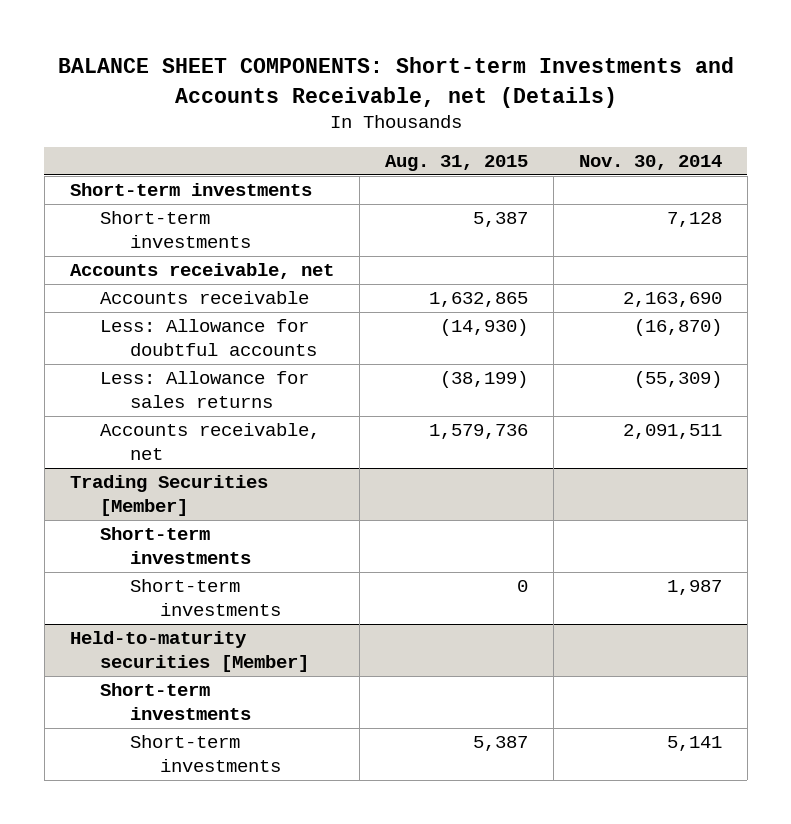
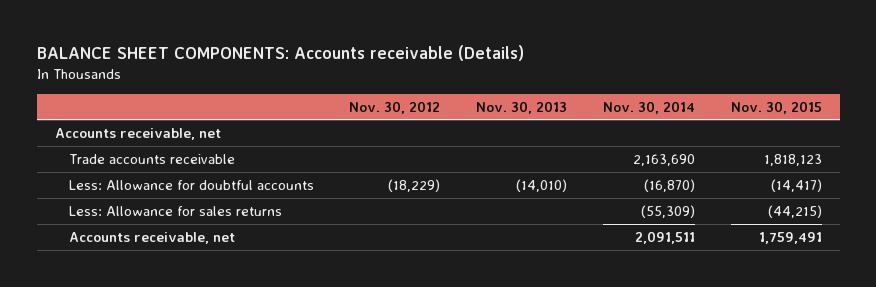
[57,57,734,108] BALANCE SHEET COMPONENTS: Short-term Investments and Accounts Receivable, net (Details) -> [36,45,524,62] BALANCE SHEET COMPONENTS: Accounts receivable (Details)
[384,154,528,171] Aug. 31, 2015 -> none
none -> [349,100,441,114] Nov. 30, 2012
none -> [476,100,568,114] Nov. 30, 2013
none -> [730,100,822,114] Nov. 30, 2015
[69,183,312,197] Short-term investments -> none
[99,211,251,248] Short-term investments -> none
[99,291,309,305] Accounts receivable -> [68,153,235,164] Trade accounts receivable
[69,475,268,516] Trading Securities [Member] -> none
[99,527,251,564] Short-term investments -> none
[129,579,281,616] Short-term investments -> none
[69,631,309,672] Held-to-maturity securities [Member] -> none
[99,683,251,720] Short-term investments -> none
[129,735,281,772] Short-term investments -> none

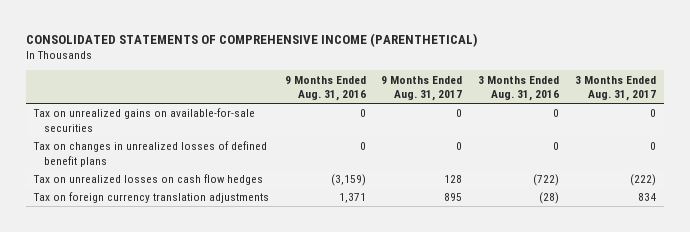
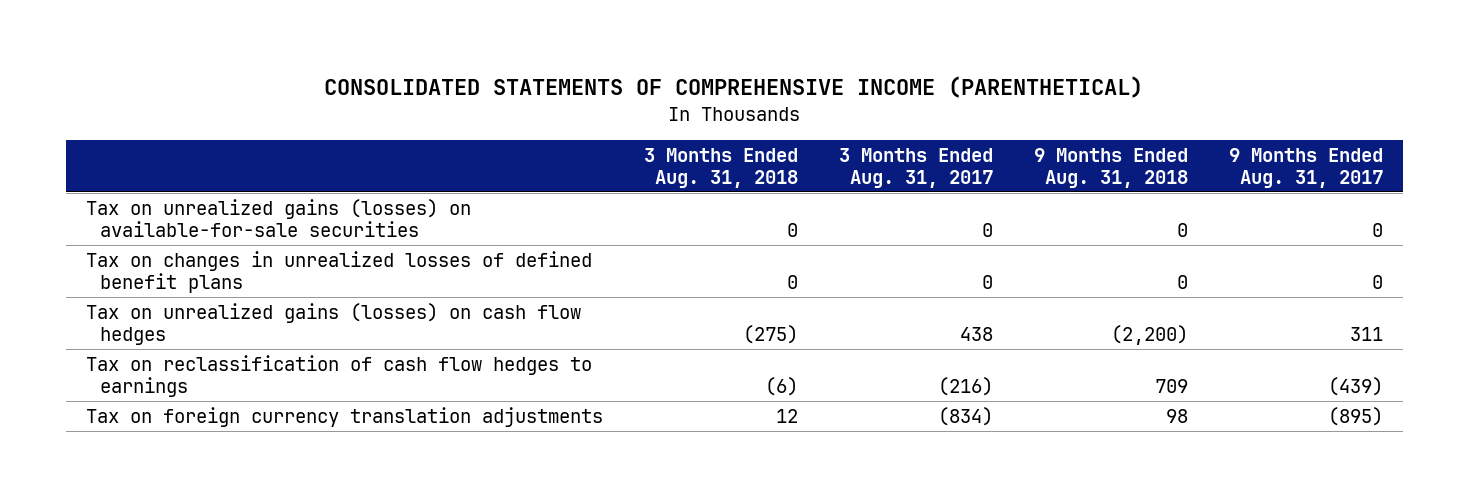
[284,75,366,102] 9 Months Ended Aug. 31, 2016 -> none
[478,75,560,102] 3 Months Ended Aug. 31, 2016 -> none
none -> [644,147,799,188] 3 Months Ended Aug. 31, 2018
none -> [1033,147,1188,188] 9 Months Ended Aug. 31, 2018
[32,108,255,132] Tax on unrealized gains on available-for-sale securities -> [86,199,472,237] Tax on unrealized gains (losses) on available-for-sale securities
[32,174,263,186] Tax on unrealized losses on cash flow hedges -> [86,303,582,345] Tax on unrealized gains (losses) on cash flow hedges
[444,175,463,184] 128 -> [1349,326,1383,341] 311
[629,174,656,187] (222) -> [959,326,993,341] 438
none -> [86,355,593,397] Tax on reclassification of cash flow hedges to earnings
[444,193,463,202] 895 -> [1327,407,1383,427] (895)
[637,193,656,202] 834 -> [937,407,993,427] (834)

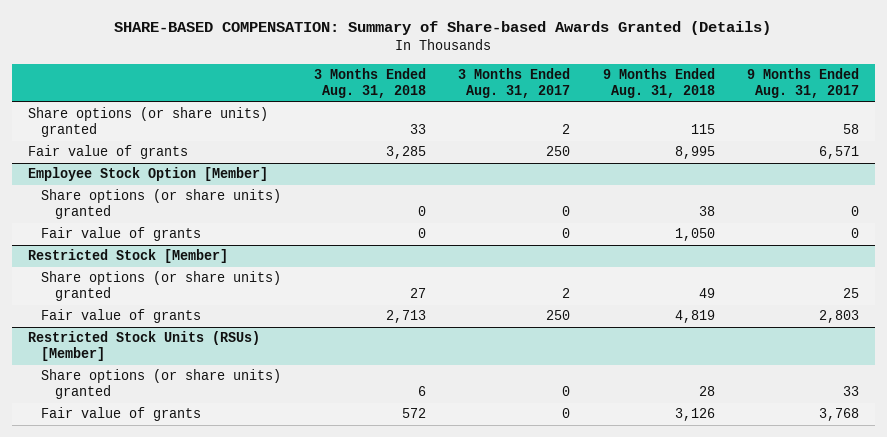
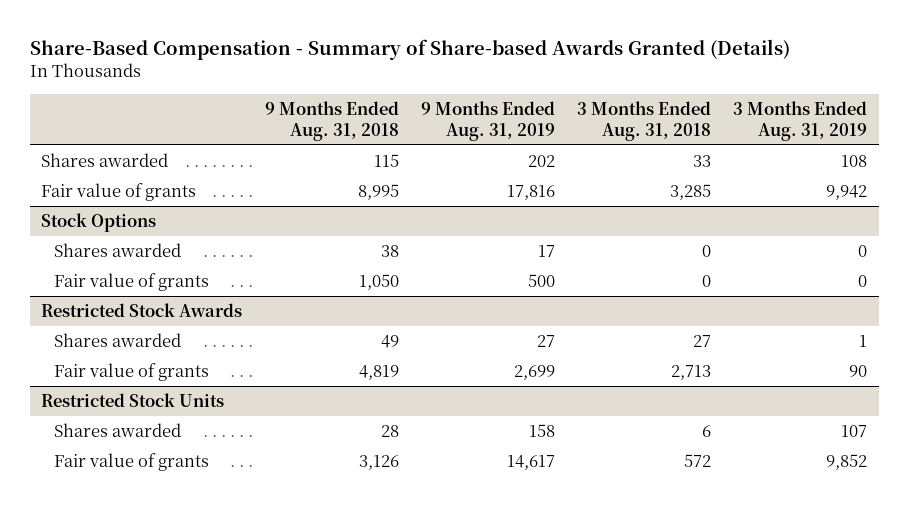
[114,21,772,36] SHARE-BASED COMPENSATION: Summary of Share-based Awards Granted (Details) -> [30,39,791,61] Share-Based Compensation - Summary of Share-based Awards Granted (Details)
[458,68,571,99] 3 Months Ended Aug. 31, 2017 -> none
[747,68,860,99] 9 Months Ended Aug. 31, 2017 -> none
none -> [420,100,555,141] 9 Months Ended Aug. 31, 2019
none -> [733,100,868,141] 3 Months Ended Aug. 31, 2019
[27,107,268,138] Share options (or share units) granted -> [41,152,169,167] Shares awarded
[27,167,268,182] Employee Stock Option [Member] -> [41,212,157,232] Stock Options
[41,189,282,220] Share options (or share units) granted -> [53,242,181,257] Shares awarded
[27,249,228,264] Restricted Stock [Member] -> [41,302,243,317] Restricted Stock Awards
[41,271,282,302] Share options (or share units) granted -> [53,332,181,347] Shares awarded
[27,331,260,362] Restricted Stock Units (RSUs) [Member] -> [41,392,225,407] Restricted Stock Units
[41,369,282,400] Share options (or share units) granted -> [53,422,181,437] Shares awarded

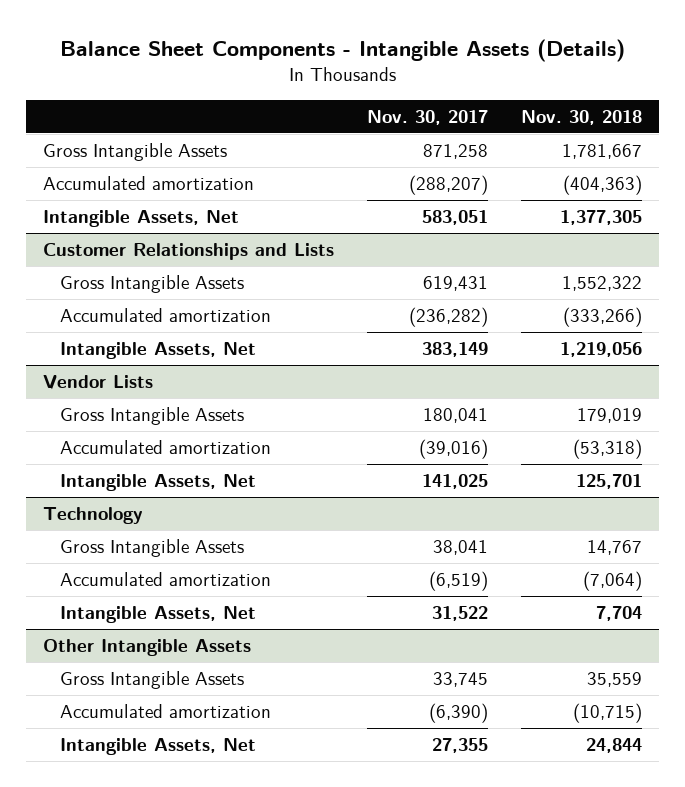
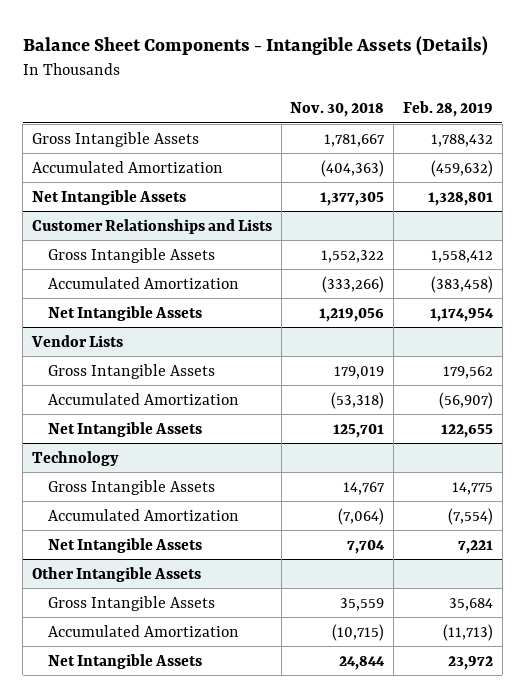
[367,109,489,125] Nov. 30, 2017 -> none
none -> [402,101,493,118] Feb. 28, 2019
[42,175,254,190] Accumulated amortization -> [31,160,223,173] Accumulated Amortization
[42,209,239,227] Intangible Assets, Net -> [31,189,186,205] Net Intangible Assets
[60,307,272,322] Accumulated amortization -> [48,276,240,289] Accumulated Amortization
[60,341,257,359] Intangible Assets, Net -> [48,305,203,321] Net Intangible Assets
[60,439,272,454] Accumulated amortization -> [48,392,240,405] Accumulated Amortization
[60,473,257,491] Intangible Assets, Net -> [48,421,203,437] Net Intangible Assets
[60,571,272,586] Accumulated amortization -> [48,508,240,521] Accumulated Amortization
[60,605,257,623] Intangible Assets, Net -> [48,537,203,553] Net Intangible Assets
[60,703,272,718] Accumulated amortization -> [48,624,240,637] Accumulated Amortization
[60,737,257,755] Intangible Assets, Net -> [48,653,203,669] Net Intangible Assets

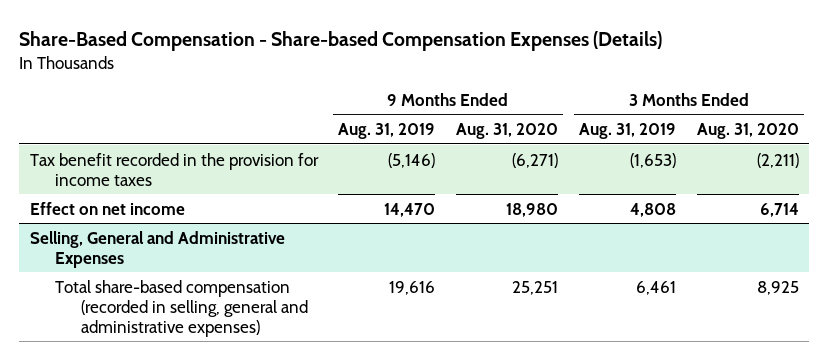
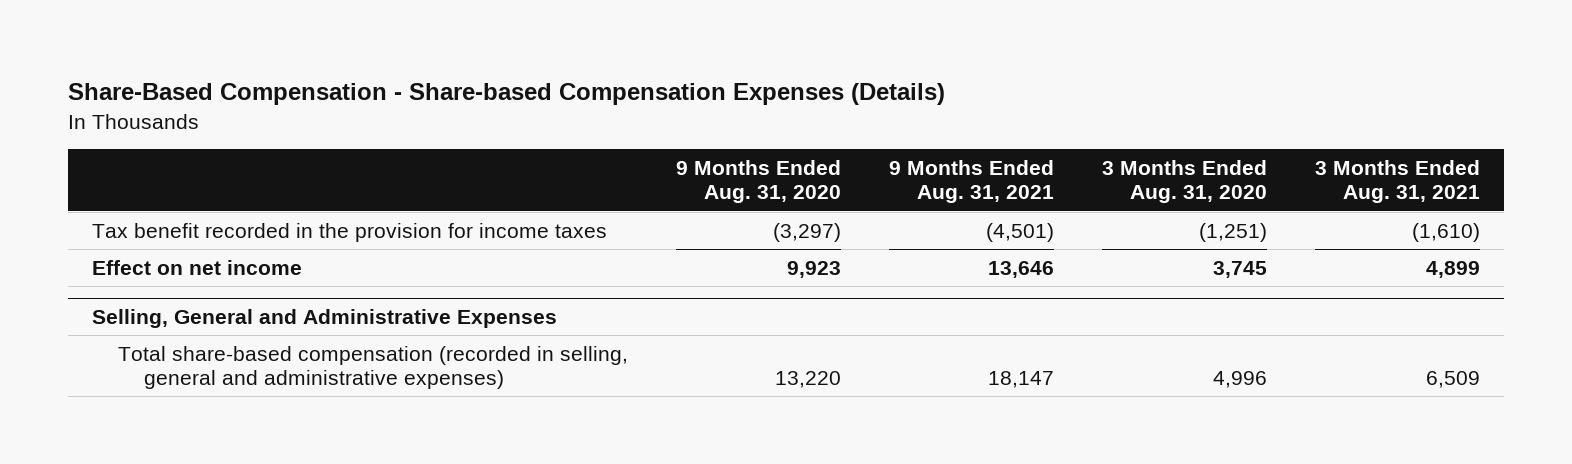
[338,123,436,140] Aug. 31, 2019 -> none
[578,123,676,140] Aug. 31, 2019 -> none
none -> [888,160,1054,204] 9 Months Ended Aug. 31, 2021
none -> [1314,160,1480,204] 3 Months Ended Aug. 31, 2021
[512,152,559,168] (6,271) -> [773,222,842,242] (3,297)
[756,152,799,168] (2,211) -> [1198,222,1267,242] (1,251)
[506,202,559,217] 18,980 -> [787,260,842,278] 9,923
[759,202,799,217] 6,714 -> [1212,260,1267,278] 3,745
[512,280,559,295] 25,251 -> [775,370,842,388] 13,220
[756,280,799,295] 8,925 -> [1212,370,1267,388] 4,996

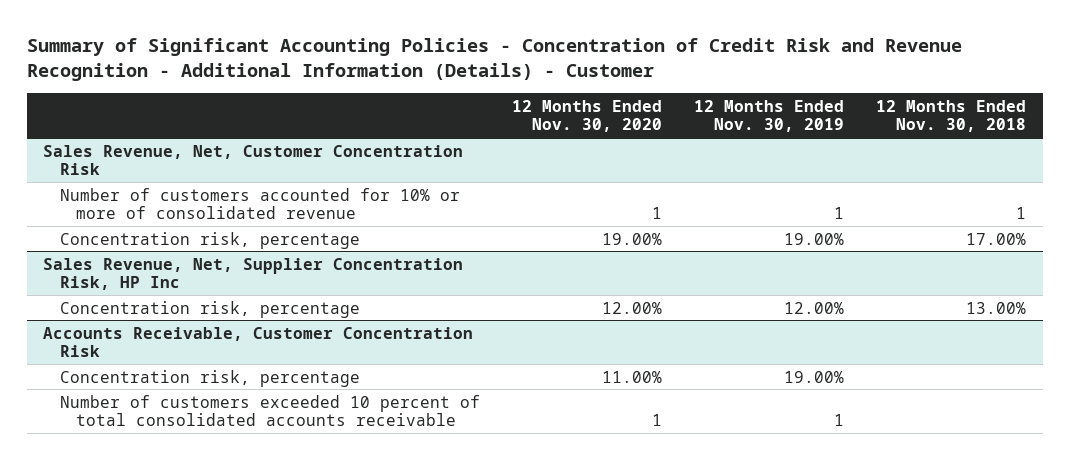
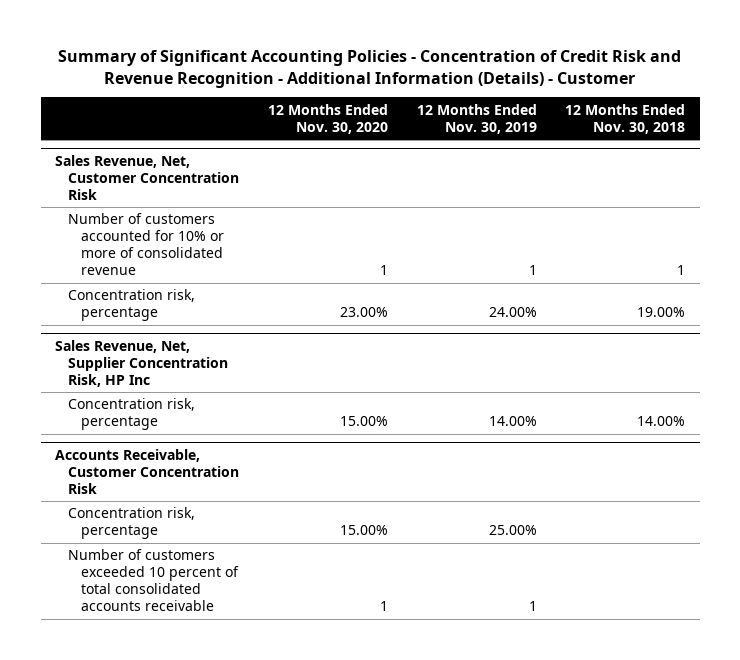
[601,232,662,245] 19.00% -> [339,307,388,318] 23.00%
[784,232,845,245] 19.00% -> [488,307,537,318] 24.00%
[966,232,1027,245] 17.00% -> [637,307,686,318] 19.00%
[601,301,662,314] 12.00% -> [339,416,388,427] 15.00%
[784,301,845,314] 12.00% -> [488,416,537,427] 14.00%
[966,301,1027,314] 13.00% -> [637,416,686,427] 14.00%
[601,370,662,383] 11.00% -> [339,525,388,536] 15.00%
[784,370,845,383] 19.00% -> [488,525,537,536] 25.00%

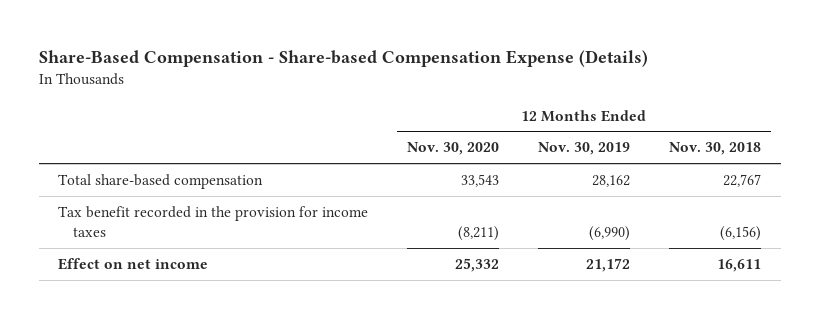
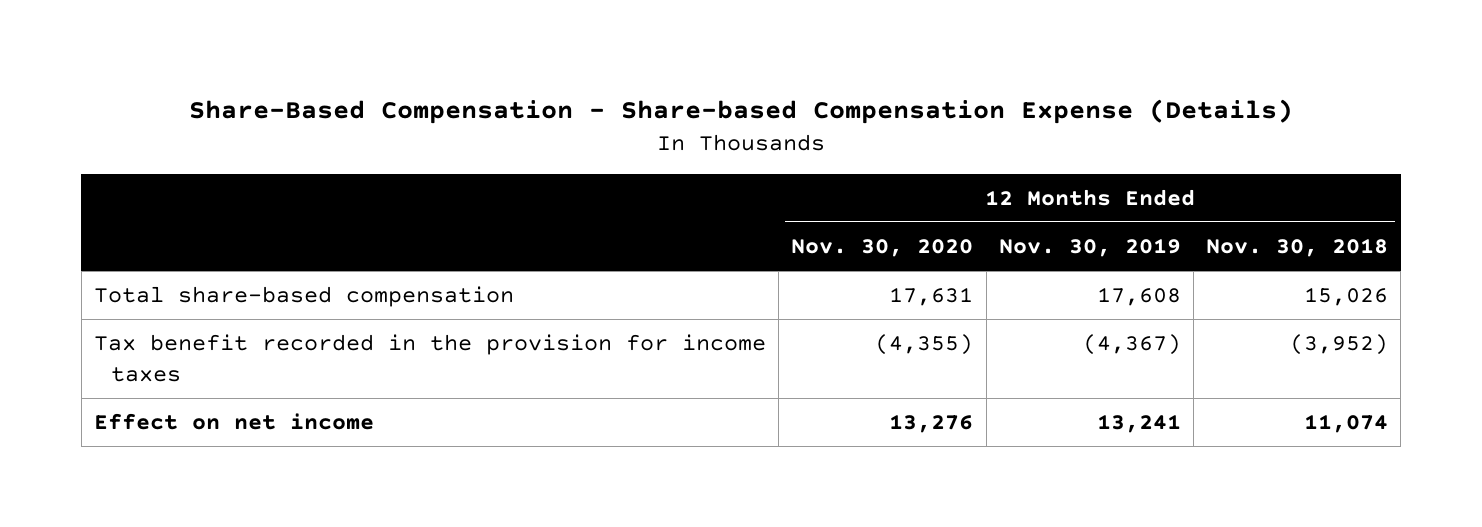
[461,173,500,187] 33,543 -> [889,287,974,307] 17,631
[592,174,631,187] 28,162 -> [1096,287,1181,307] 17,608
[723,173,762,187] 22,767 -> [1304,287,1389,307] 15,026
[458,226,500,242] (8,211) -> [875,334,974,356] (4,355)
[589,226,631,242] (6,990) -> [1082,334,1181,356] (4,367)
[720,226,762,242] (6,156) -> [1290,334,1389,356] (3,952)
[455,257,500,272] 25,332 -> [889,414,974,434] 13,276
[586,257,631,272] 21,172 -> [1096,414,1181,434] 13,241
[717,258,762,272] 16,611 -> [1304,414,1389,434] 11,074

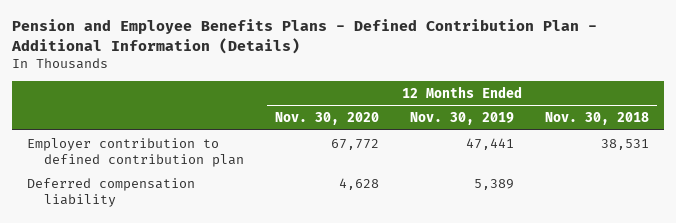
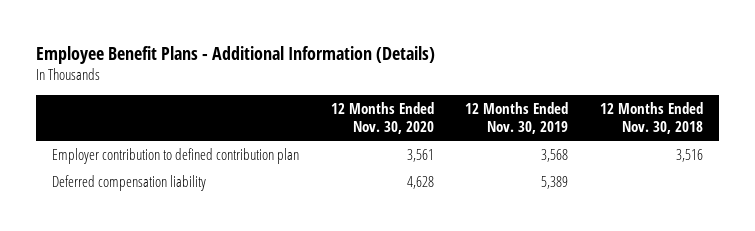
[10,19,597,55] Pension and Employee Benefits Plans - Defined Contribution Plan - Additional Information (Details) -> [36,45,436,64] Employee Benefit Plans - Additional Information (Details)
[330,138,379,150] 67,772 -> [406,149,434,163] 3,561
[465,137,514,150] 47,441 -> [541,149,569,163] 3,568
[600,138,649,150] 38,531 -> [676,149,704,163] 3,516

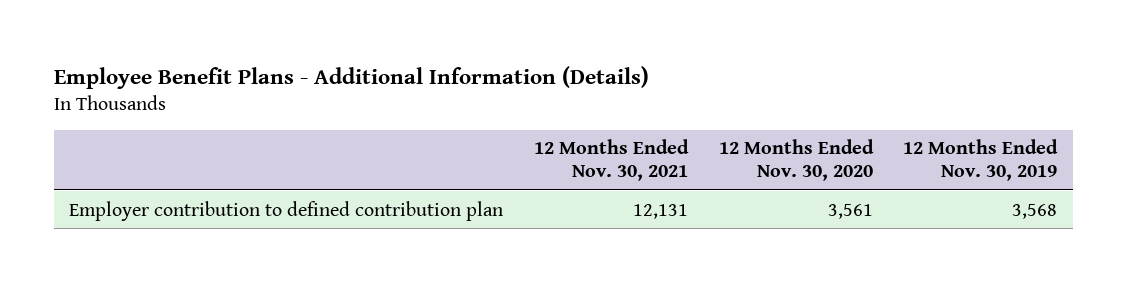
[600,102,704,134] 12 Months Ended Nov. 30, 2018 -> none
none -> [534,139,690,182] 12 Months Ended Nov. 30, 2021
[52,175,207,192] Deferred compensation liability -> none

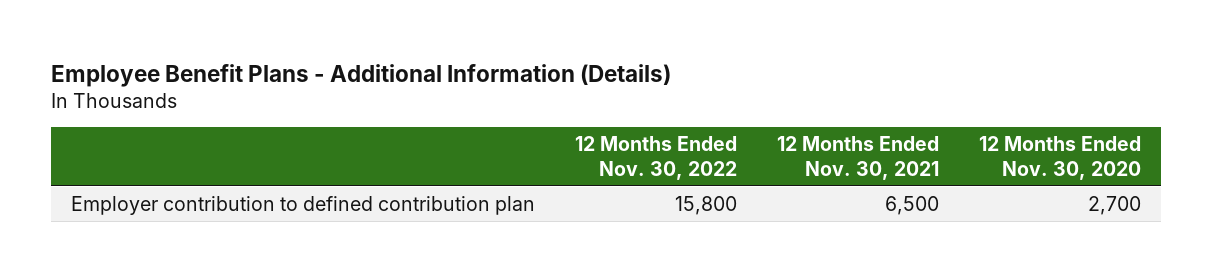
[903,139,1059,182] 12 Months Ended Nov. 30, 2019 -> none
none -> [575,136,738,180] 12 Months Ended Nov. 30, 2022
[633,203,689,219] 12,131 -> [885,195,940,215] 6,500
[827,203,873,219] 3,561 -> [1088,195,1142,215] 2,700

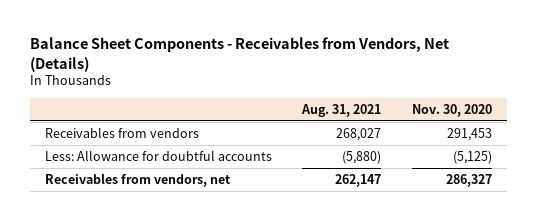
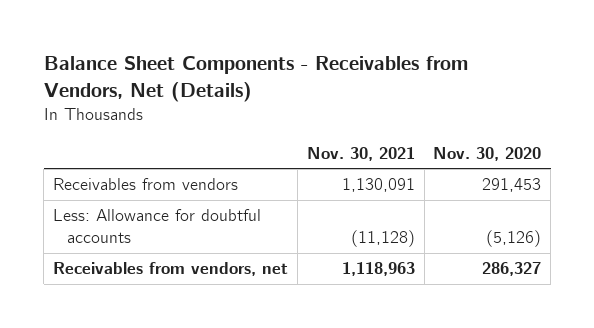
[301,104,382,118] Aug. 31, 2021 -> none
none -> [306,146,415,161] Nov. 30, 2021
[452,151,492,165] (5,125) -> [486,230,542,248] (5,126)

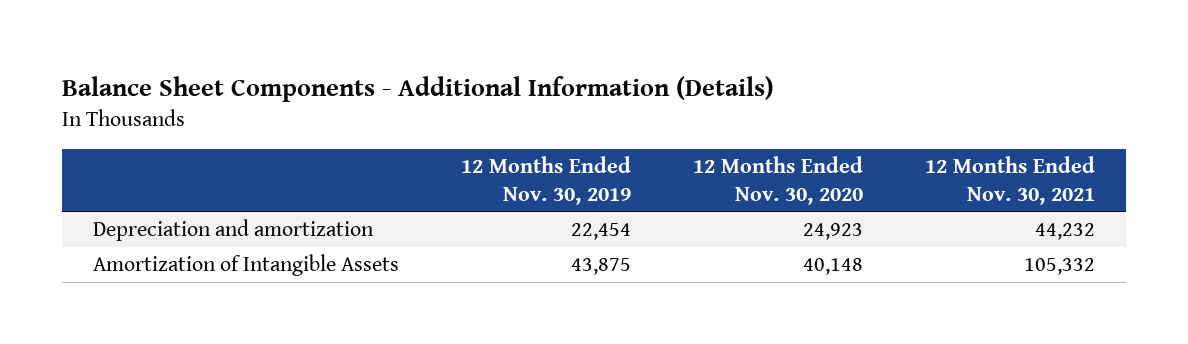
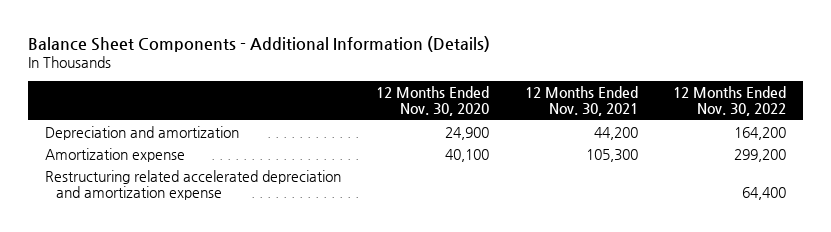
[460,155,631,205] 12 Months Ended Nov. 30, 2019 -> none
none -> [672,85,786,117] 12 Months Ended Nov. 30, 2022
[802,223,863,241] 24,923 -> [445,126,490,140] 24,900
[1034,223,1095,241] 44,232 -> [593,126,638,140] 44,200
[92,254,399,277] Amortization of Intangible Assets -> [45,147,186,162] Amortization expense
[802,258,863,276] 40,148 -> [445,148,490,162] 40,100
[1023,258,1095,276] 105,332 -> [585,148,638,162] 105,300
none -> [45,169,342,201] Restructuring related accelerated depreciation and amortization expense

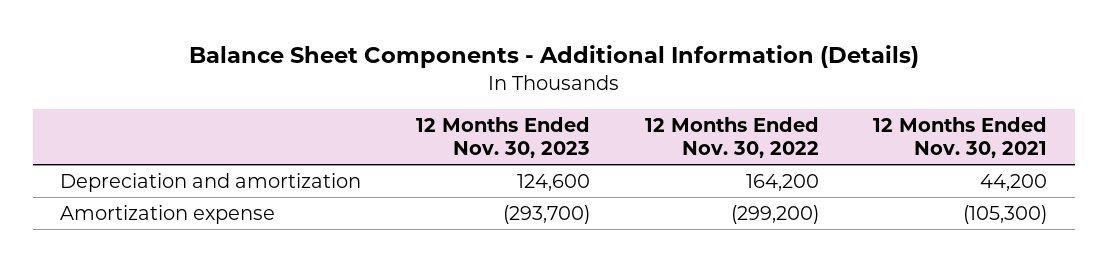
[376,85,490,117] 12 Months Ended Nov. 30, 2020 -> none
none -> [415,117,590,158] 12 Months Ended Nov. 30, 2023
[45,169,342,201] Restructuring related accelerated depreciation and amortization expense -> none
[585,148,638,162] 105,300 -> [963,204,1048,224] (105,300)
[733,148,786,162] 299,200 -> [730,204,819,224] (299,200)

